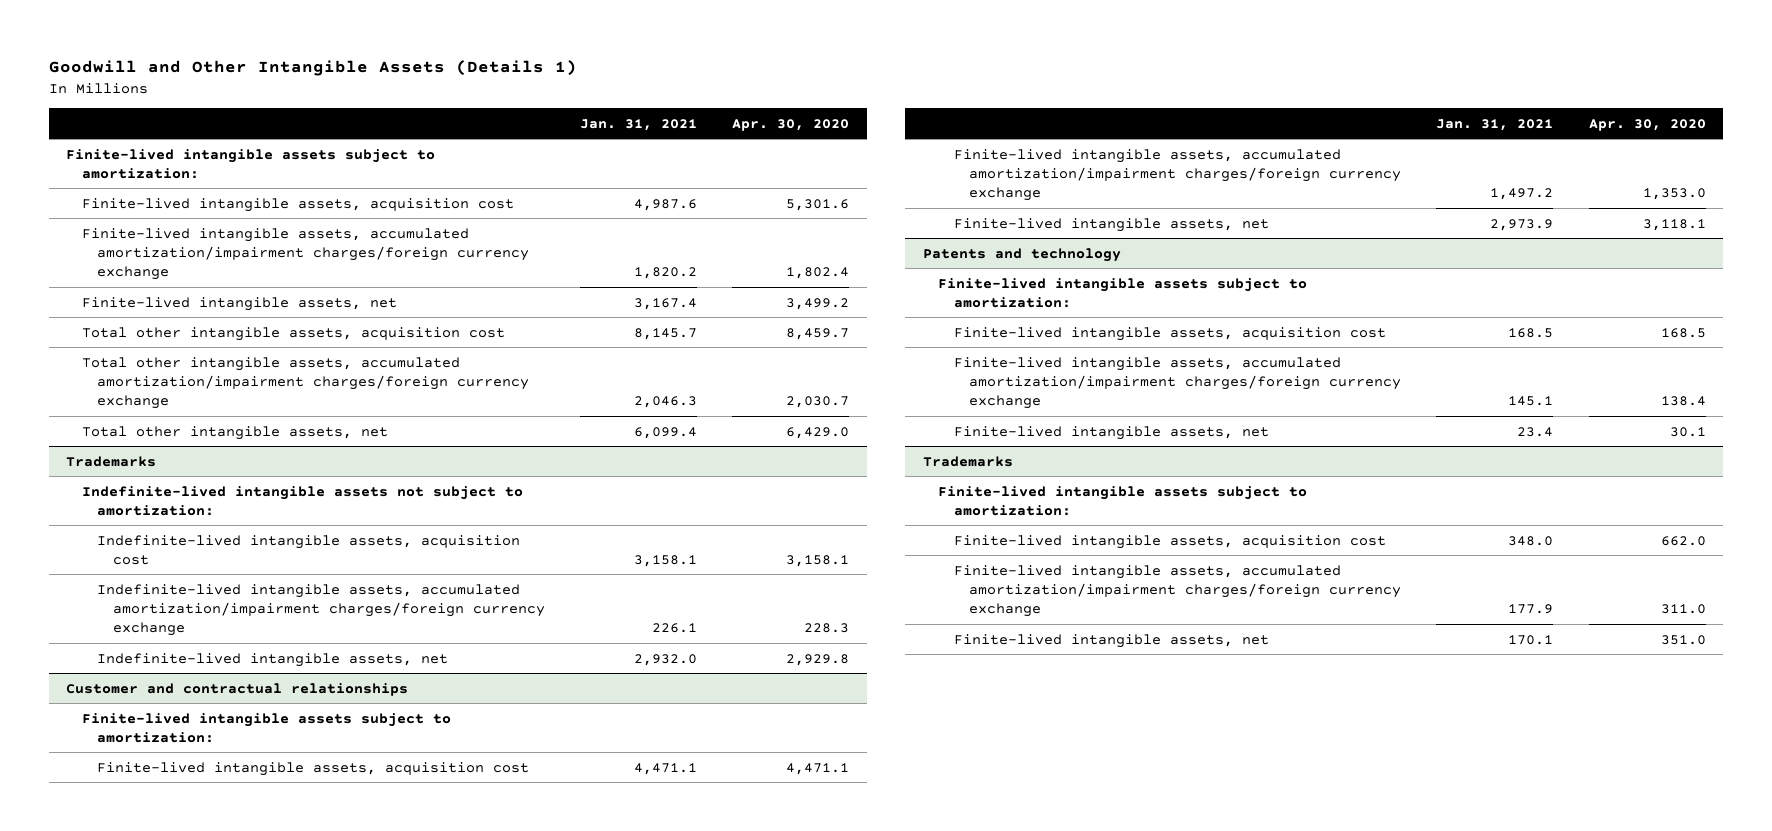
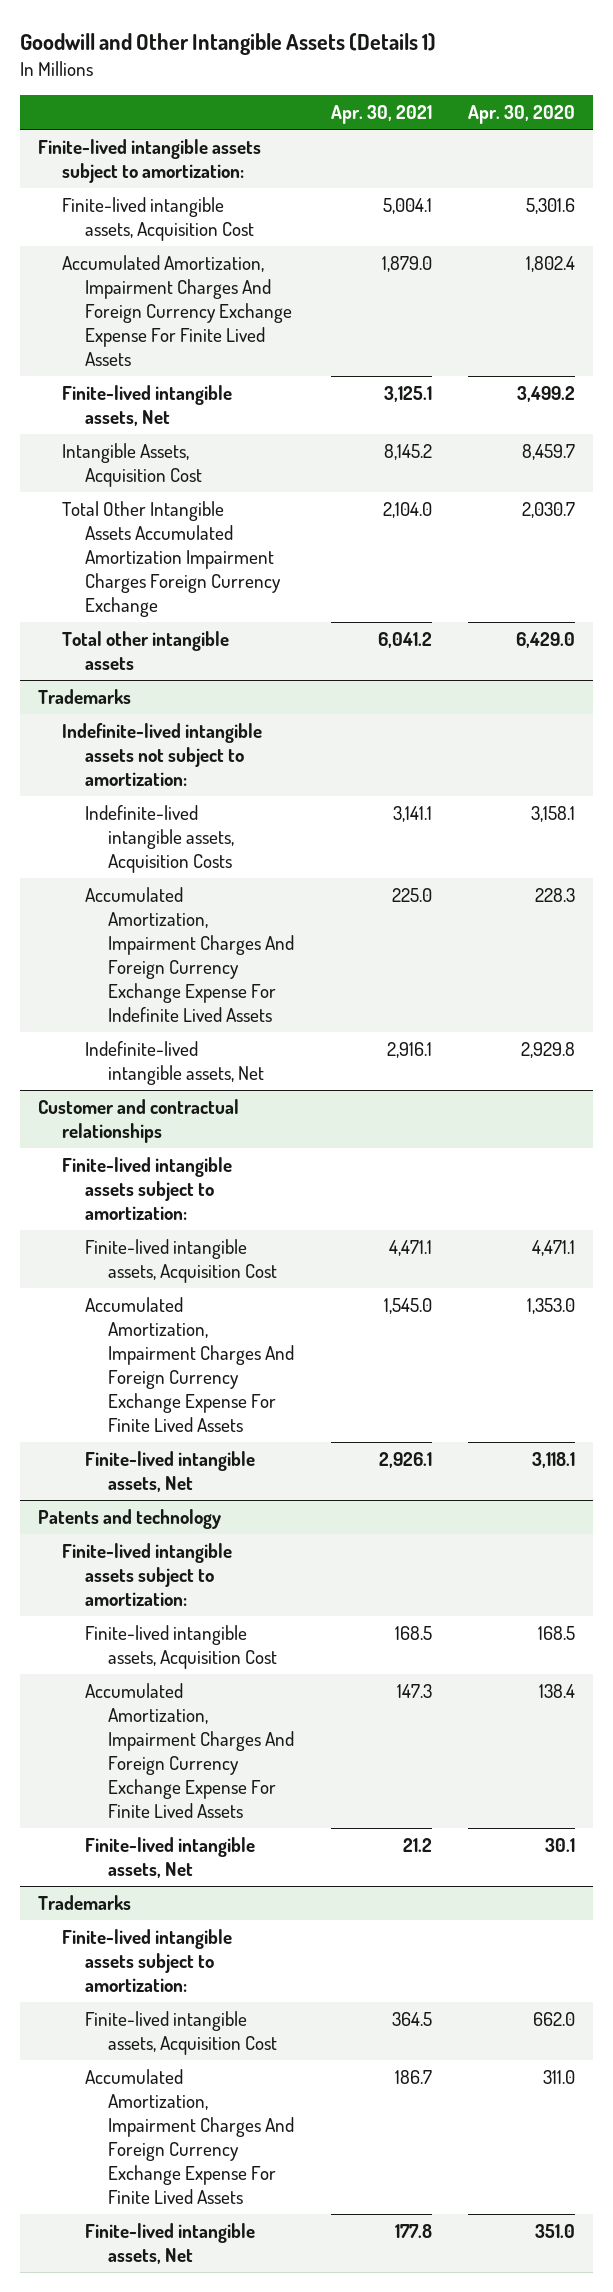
[580,118,698,131] Jan. 31, 2021 -> none
none -> [330,105,432,125] Apr. 30, 2021
[81,197,514,212] Finite-lived intangible assets, acquisition cost -> [61,196,254,241] Finite-lived intangible assets, Acquisition Cost
[81,227,530,280] Finite-lived intangible assets, accumulated amortization/impairment charges/foreign currency exchange -> [61,254,292,366] Accumulated Amortization, Impairment Charges And Foreign Currency Exchange Expense For Finite Lived Assets
[81,296,397,311] Finite-lived intangible assets, net -> [61,384,232,426] Finite-lived intangible assets, Net
[81,326,505,341] Total other intangible assets, acquisition cost -> [61,442,202,487] Intangible Assets, Acquisition Cost
[81,356,530,409] Total other intangible assets, accumulated amortization/impairment charges/foreign currency exchange -> [61,500,281,617] Total Other Intangible Assets Accumulated Amortization Impairment Charges Foreign Currency Exchange
[81,425,388,440] Total other intangible assets, net -> [61,630,229,670] Total other intangible assets
[97,534,521,565] Indefinite-lived intangible assets, acquisition cost -> [84,804,235,873] Indefinite-lived intangible assets, Acquisition Costs
[97,583,545,636] Indefinite-lived intangible assets, accumulated amortization/impairment charges/foreign currency exchange -> [84,886,295,1022] Accumulated Amortization, Impairment Charges And Foreign Currency Exchange Expense For Indefinite Lived Assets
[97,652,449,667] Indefinite-lived intangible assets, net -> [84,1040,265,1085] Indefinite-lived intangible assets, Net
[97,761,530,776] Finite-lived intangible assets, acquisition cost -> [84,1238,278,1283] Finite-lived intangible assets, Acquisition Cost
[953,148,1402,201] Finite-lived intangible assets, accumulated amortization/impairment charges/foreign currency exchange -> [84,1296,295,1432] Accumulated Amortization, Impairment Charges And Foreign Currency Exchange Expense For Finite Lived Assets
[953,217,1269,232] Finite-lived intangible assets, net -> [84,1450,255,1492] Finite-lived intangible assets, Net
[953,326,1386,341] Finite-lived intangible assets, acquisition cost -> [84,1624,278,1669] Finite-lived intangible assets, Acquisition Cost
[953,356,1402,409] Finite-lived intangible assets, accumulated amortization/impairment charges/foreign currency exchange -> [84,1682,295,1818] Accumulated Amortization, Impairment Charges And Foreign Currency Exchange Expense For Finite Lived Assets
[953,425,1269,440] Finite-lived intangible assets, net -> [84,1836,255,1878] Finite-lived intangible assets, Net
[953,534,1386,549] Finite-lived intangible assets, acquisition cost -> [84,2010,278,2055] Finite-lived intangible assets, Acquisition Cost
[953,564,1402,617] Finite-lived intangible assets, accumulated amortization/impairment charges/foreign currency exchange -> [84,2068,295,2204] Accumulated Amortization, Impairment Charges And Foreign Currency Exchange Expense For Finite Lived Assets
[953,633,1269,648] Finite-lived intangible assets, net -> [84,2222,255,2264] Finite-lived intangible assets, Net

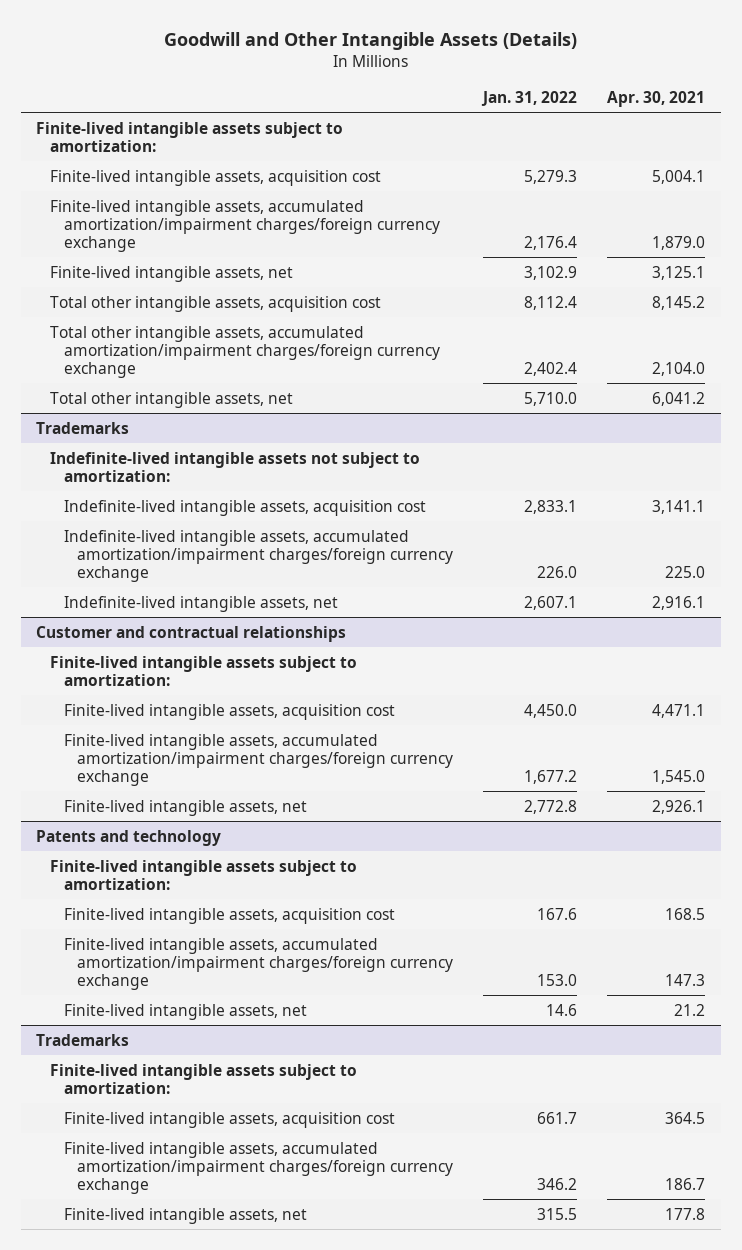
[20,33,437,56] Goodwill and Other Intangible Assets (Details 1) -> [163,31,577,50] Goodwill and Other Intangible Assets (Details)
[467,105,575,125] Apr. 30, 2020 -> none
none -> [481,91,578,107] Jan. 31, 2022
[61,196,254,241] Finite-lived intangible assets, Acquisition Cost -> [49,169,381,186] Finite-lived intangible assets, acquisition cost
[61,254,292,366] Accumulated Amortization, Impairment Charges And Foreign Currency Exchange Expense For Finite Lived Assets -> [49,199,440,253] Finite-lived intangible assets, accumulated amortization/impairment charges/foreign currency exchange
[61,384,232,426] Finite-lived intangible assets, Net -> [49,265,293,282] Finite-lived intangible assets, net
[61,442,202,487] Intangible Assets, Acquisition Cost -> [49,295,381,312] Total other intangible assets, acquisition cost
[61,500,281,617] Total Other Intangible Assets Accumulated Amortization Impairment Charges Foreign Currency Exchange -> [49,325,440,379] Total other intangible assets, accumulated amortization/impairment charges/foreign currency exchange
[61,630,229,670] Total other intangible assets -> [49,391,293,408] Total other intangible assets, net
[84,804,235,873] Indefinite-lived intangible assets, Acquisition Costs -> [63,499,426,516] Indefinite-lived intangible assets, acquisition cost
[84,886,295,1022] Accumulated Amortization, Impairment Charges And Foreign Currency Exchange Expense For Indefinite Lived Assets -> [63,529,454,583] Indefinite-lived intangible assets, accumulated amortization/impairment charges/foreign currency exchange
[84,1040,265,1085] Indefinite-lived intangible assets, Net -> [63,595,338,612] Indefinite-lived intangible assets, net
[84,1238,278,1283] Finite-lived intangible assets, Acquisition Cost -> [63,703,395,720] Finite-lived intangible assets, acquisition cost
[84,1296,295,1432] Accumulated Amortization, Impairment Charges And Foreign Currency Exchange Expense For Finite Lived Assets -> [63,733,454,787] Finite-lived intangible assets, accumulated amortization/impairment charges/foreign currency exchange
[84,1450,255,1492] Finite-lived intangible assets, Net -> [63,799,307,816] Finite-lived intangible assets, net
[84,1624,278,1669] Finite-lived intangible assets, Acquisition Cost -> [63,907,395,924] Finite-lived intangible assets, acquisition cost
[84,1682,295,1818] Accumulated Amortization, Impairment Charges And Foreign Currency Exchange Expense For Finite Lived Assets -> [63,937,454,991] Finite-lived intangible assets, accumulated amortization/impairment charges/foreign currency exchange
[84,1836,255,1878] Finite-lived intangible assets, Net -> [63,1003,307,1020] Finite-lived intangible assets, net
[84,2010,278,2055] Finite-lived intangible assets, Acquisition Cost -> [63,1111,395,1128] Finite-lived intangible assets, acquisition cost
[84,2068,295,2204] Accumulated Amortization, Impairment Charges And Foreign Currency Exchange Expense For Finite Lived Assets -> [63,1141,454,1195] Finite-lived intangible assets, accumulated amortization/impairment charges/foreign currency exchange
[84,2222,255,2264] Finite-lived intangible assets, Net -> [63,1207,307,1224] Finite-lived intangible assets, net

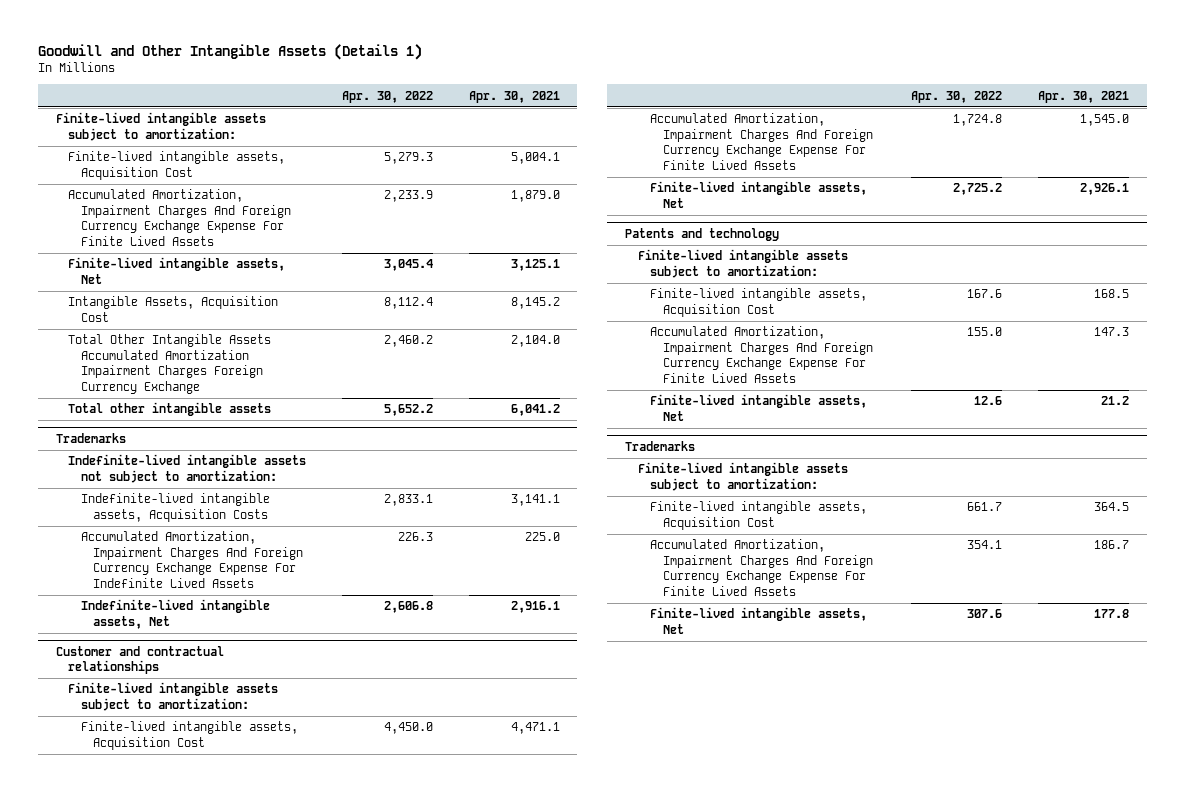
[163,31,577,50] Goodwill and Other Intangible Assets (Details) -> [37,44,422,61] Goodwill and Other Intangible Assets (Details 1)
[481,91,578,107] Jan. 31, 2022 -> none
none -> [341,90,433,103] Apr. 30, 2022
[49,169,381,186] Finite-lived intangible assets, acquisition cost -> [68,151,286,180] Finite-lived intangible assets, Acquisition Cost
[49,199,440,253] Finite-lived intangible assets, accumulated amortization/impairment charges/foreign currency exchange -> [68,189,291,246] Accumulated Amortization, Impairment Charges And Foreign Currency Exchange Expense For Finite Lived Assets
[49,265,293,282] Finite-lived intangible assets, net -> [68,257,286,284] Finite-lived intangible assets, Net
[49,295,381,312] Total other intangible assets, acquisition cost -> [68,296,279,322] Intangible Assets, Acquisition Cost
[49,325,440,379] Total other intangible assets, accumulated amortization/impairment charges/foreign currency exchange -> [68,334,272,394] Total Other Intangible Assets Accumulated Amortization Impairment Charges Foreign Currency Exchange
[49,391,293,408] Total other intangible assets, net -> [68,402,272,417] Total other intangible assets
[63,499,426,516] Indefinite-lived intangible assets, acquisition cost -> [80,493,270,522] Indefinite-lived intangible assets, Acquisition Costs
[63,529,454,583] Indefinite-lived intangible assets, accumulated amortization/impairment charges/foreign currency exchange -> [80,531,304,588] Accumulated Amortization, Impairment Charges And Foreign Currency Exchange Expense For Indefinite Lived Assets
[63,595,338,612] Indefinite-lived intangible assets, net -> [80,599,270,629] Indefinite-lived intangible assets, Net
[63,703,395,720] Finite-lived intangible assets, acquisition cost -> [80,721,298,750] Finite-lived intangible assets, Acquisition Cost
[63,733,454,787] Finite-lived intangible assets, accumulated amortization/impairment charges/foreign currency exchange -> [650,113,873,170] Accumulated Amortization, Impairment Charges And Foreign Currency Exchange Expense For Finite Lived Assets
[63,799,307,816] Finite-lived intangible assets, net -> [650,181,868,208] Finite-lived intangible assets, Net
[63,907,395,924] Finite-lived intangible assets, acquisition cost -> [650,288,868,317] Finite-lived intangible assets, Acquisition Cost
[63,937,454,991] Finite-lived intangible assets, accumulated amortization/impairment charges/foreign currency exchange -> [650,326,873,383] Accumulated Amortization, Impairment Charges And Foreign Currency Exchange Expense For Finite Lived Assets
[63,1003,307,1020] Finite-lived intangible assets, net -> [650,394,868,421] Finite-lived intangible assets, Net
[63,1111,395,1128] Finite-lived intangible assets, acquisition cost -> [650,501,868,530] Finite-lived intangible assets, Acquisition Cost
[63,1141,454,1195] Finite-lived intangible assets, accumulated amortization/impairment charges/foreign currency exchange -> [650,539,873,596] Accumulated Amortization, Impairment Charges And Foreign Currency Exchange Expense For Finite Lived Assets
[63,1207,307,1224] Finite-lived intangible assets, net -> [650,607,868,634] Finite-lived intangible assets, Net

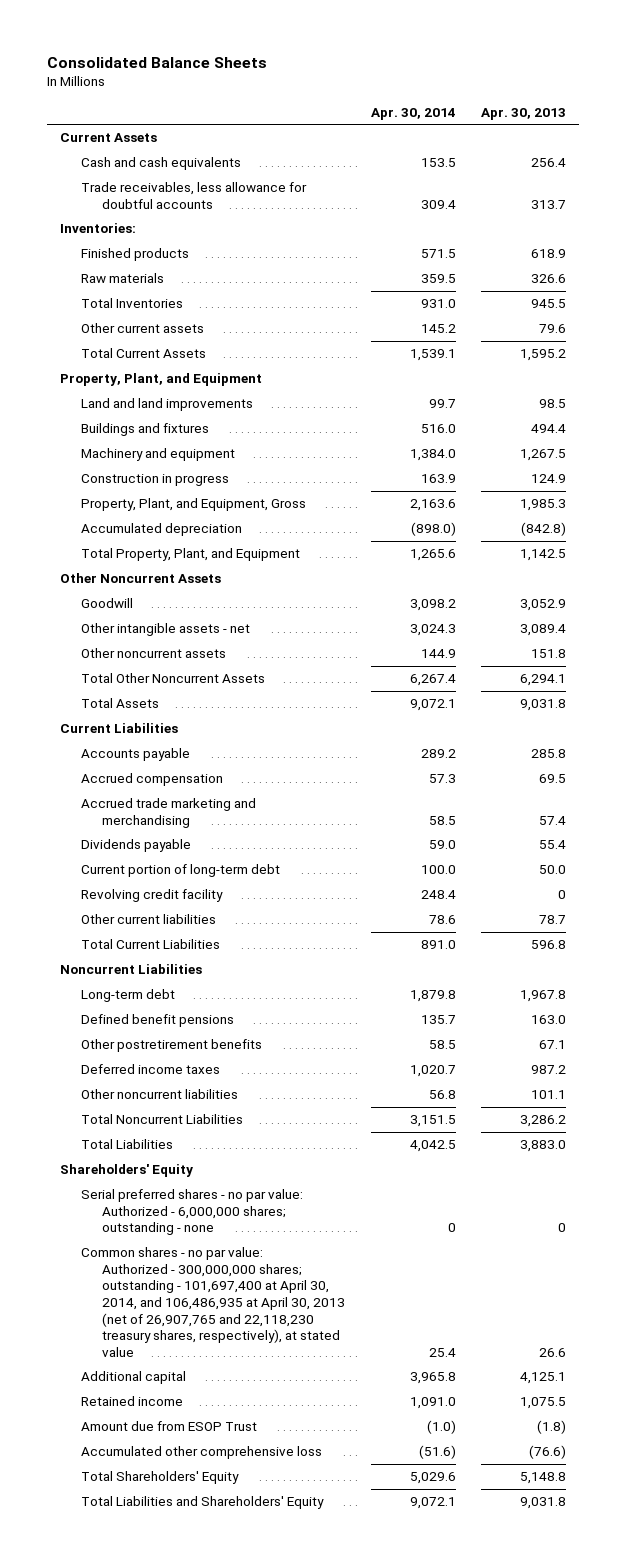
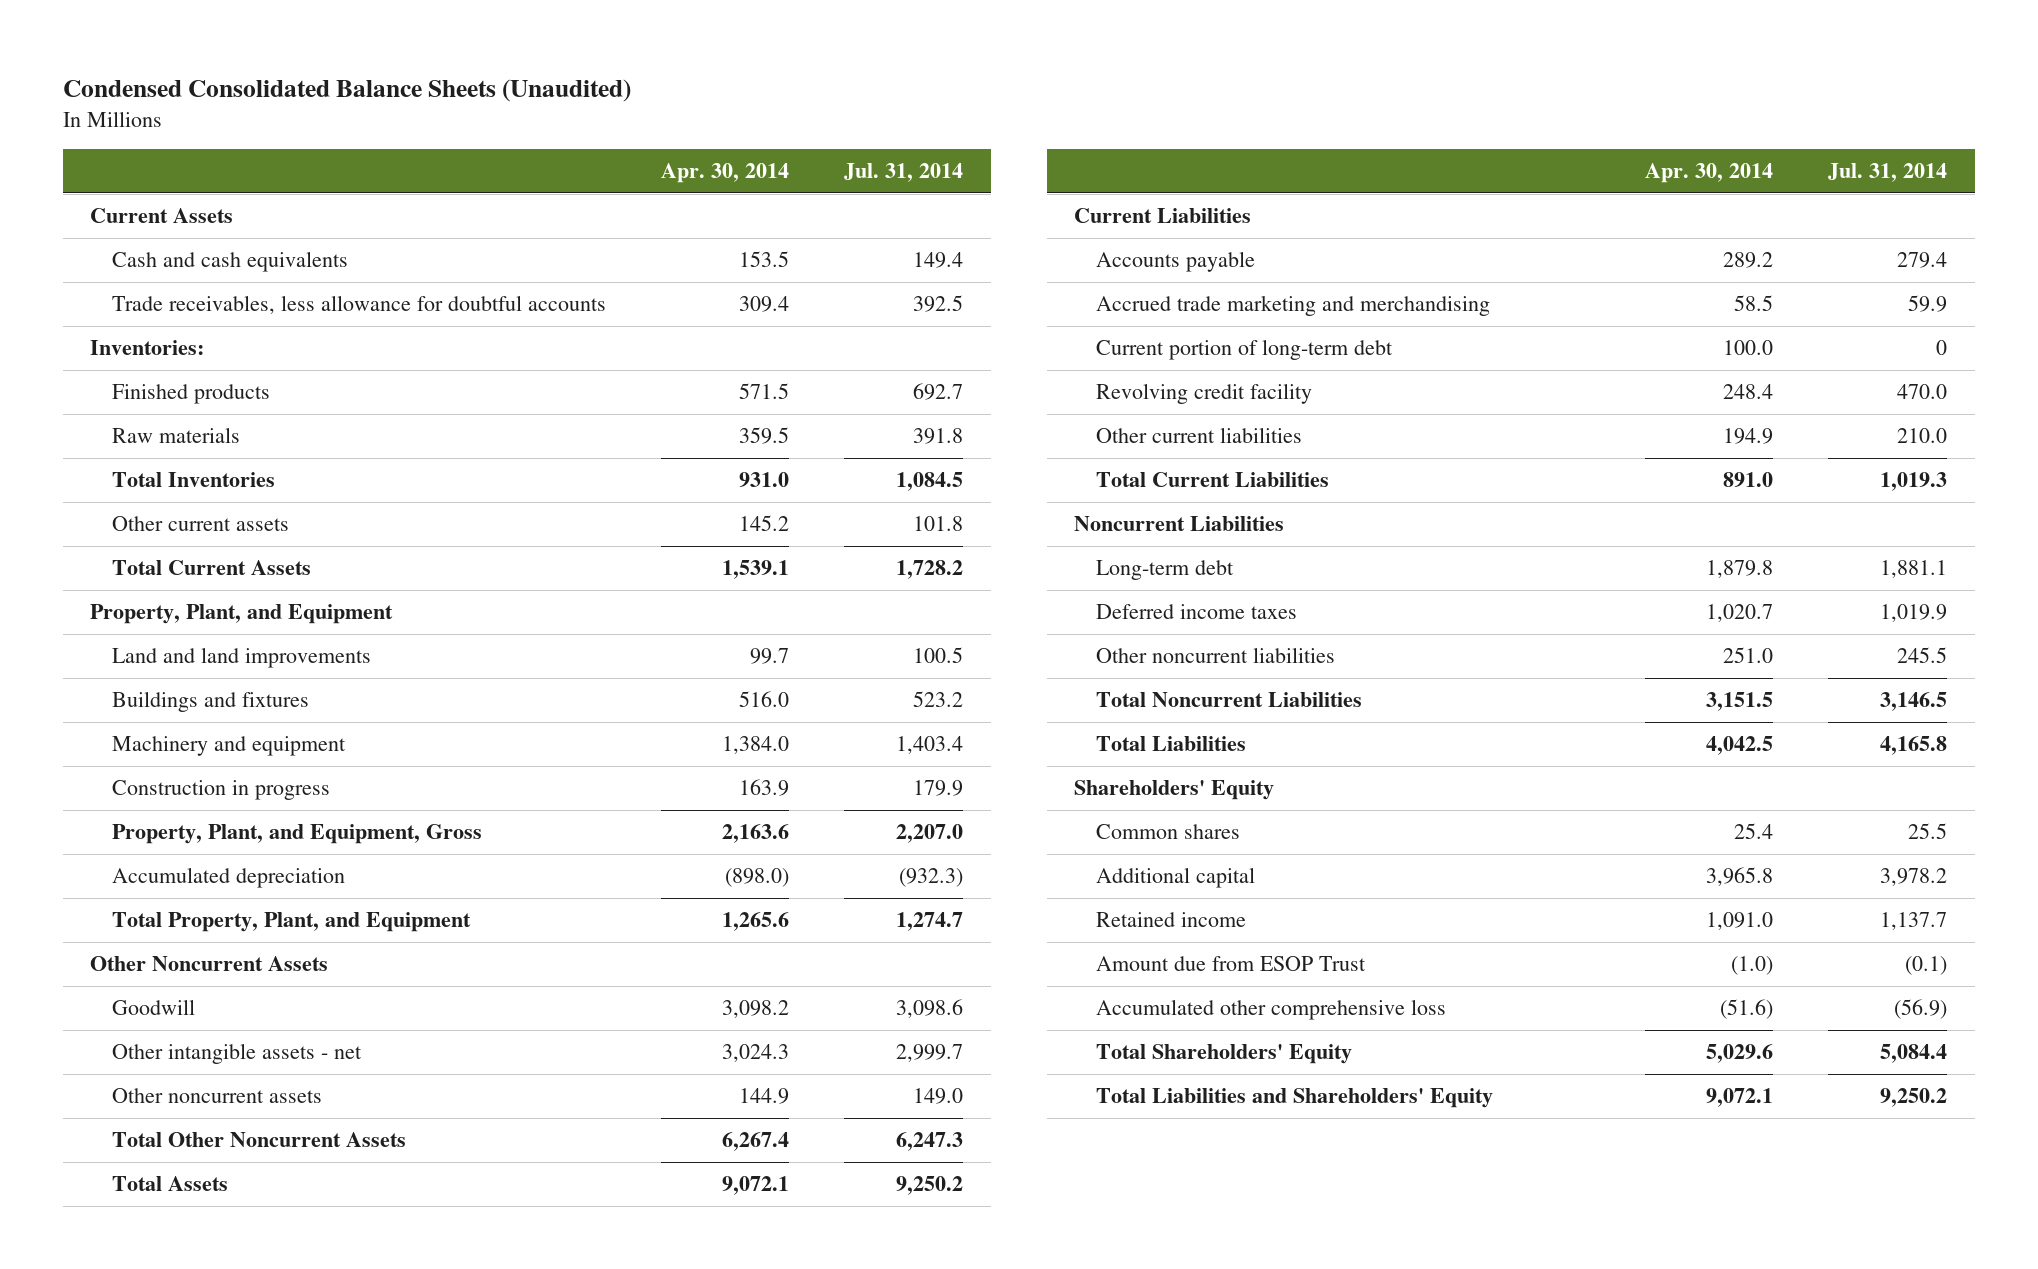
[46,56,267,68] Consolidated Balance Sheets -> [62,79,631,103] Condensed Consolidated Balance Sheets (Unaudited)
[481,107,567,120] Apr. 30, 2013 -> none
none -> [844,163,964,183] Jul. 31, 2014
[80,773,223,787] Accrued compensation -> none
[80,839,191,853] Dividends payable -> none
[428,915,456,925] 78.6 -> [1722,428,1773,445] 194.9
[80,1014,234,1028] Defined benefit pensions -> none
[80,1039,262,1053] Other postretirement benefits -> none
[428,1090,456,1100] 56.8 -> [1722,647,1773,664] 251.0
[80,1189,303,1236] Serial preferred shares - no par value: Authorized - 6,000,000 shares; outstanding - none -> none
[80,1247,346,1357] Common shares - no par value: Authorized - 300,000,000 shares; outstanding - 101,697,400 at April 30, 2014, and 106,486,935 at April 30, 2013 (net of 26,907,765 and 22,118,230 treasury shares, respectively), at stated value -> [1095,824,1240,840] Common shares

